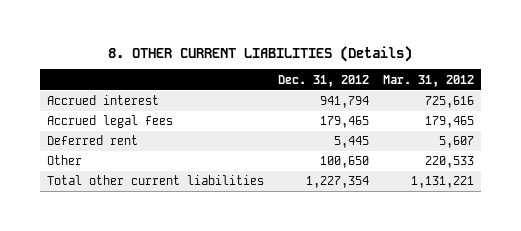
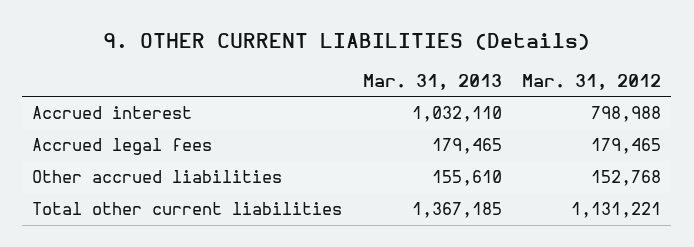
[108,45,413,62] 8. OTHER CURRENT LIABILITIES (Details) -> [102,32,590,50] 9. OTHER CURRENT LIABILITIES (Details)
[277,74,369,87] Dec. 31, 2012 -> none
none -> [362,73,502,90] Mar. 31, 2013
[424,96,474,109] 725,616 -> [591,106,662,123] 798,988
[46,135,138,146] Deferred rent -> none
[46,155,82,166] Other -> [32,170,283,184] Other accrued liabilities
[424,156,474,169] 220,533 -> [591,170,662,187] 152,768

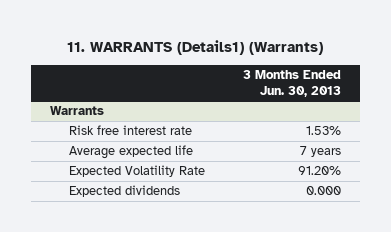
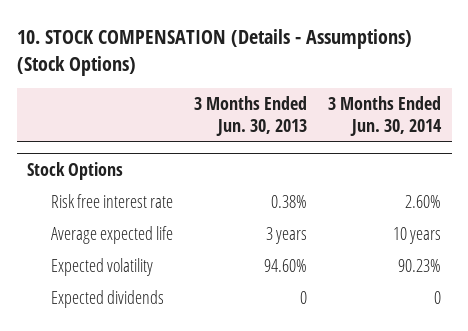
[67,39,324,55] 11. WARRANTS (Details1) (Warrants) -> [16,28,412,76] 10. STOCK COMPENSATION (Details - Assumptions) (Stock Options)
none -> [328,96,443,136] 3 Months Ended Jun. 30, 2014
[50,106,105,116] Warrants -> none
none -> [27,161,124,180] Stock Options
[305,126,341,136] 1.53% -> [271,195,308,209] 0.38%
[299,146,341,158] 7 years -> [266,227,308,245] 3 years
[68,165,205,178] Expected Volatility Rate -> [51,258,154,277] Expected volatility
[297,166,341,176] 91.20% -> [264,259,308,273] 94.60%
[305,186,341,196] 0.000 -> [300,291,308,305] 0

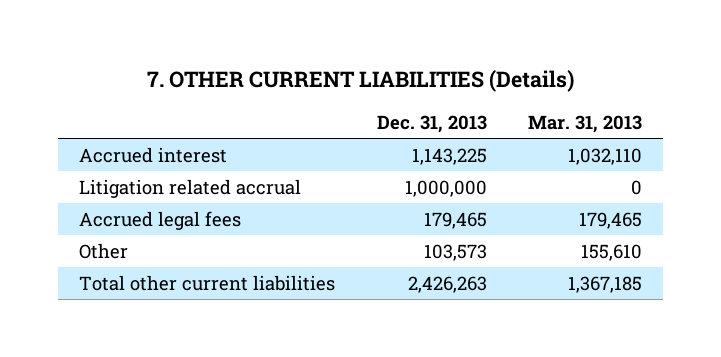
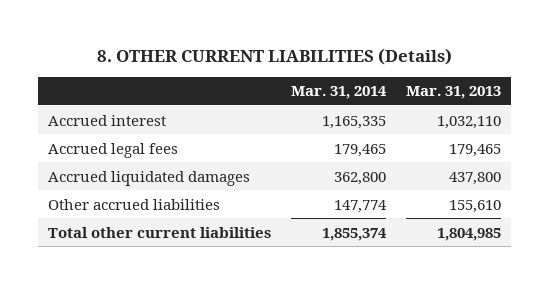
[146,70,574,93] 7. OTHER CURRENT LIABILITIES (Details) -> [96,47,452,65] 8. OTHER CURRENT LIABILITIES (Details)
[376,114,487,133] Dec. 31, 2013 -> none
none -> [291,86,388,100] Mar. 31, 2014
[78,178,301,198] Litigation related accrual -> none
none -> [48,170,251,186] Accrued liquidated damages
[78,242,128,259] Other -> [48,198,221,210] Other accrued liabilities
[568,275,643,293] 1,367,185 -> [436,227,501,241] 1,804,985

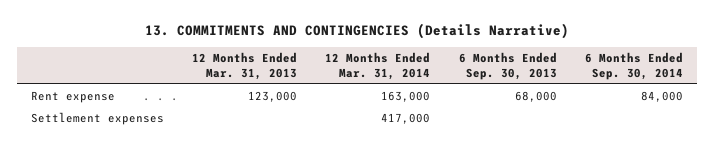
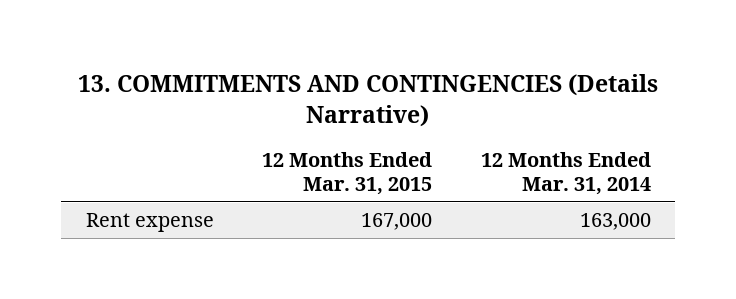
[192,51,298,80] 12 Months Ended Mar. 31, 2013 -> none
[458,51,557,80] 6 Months Ended Sep. 30, 2013 -> none
[584,51,683,80] 6 Months Ended Sep. 30, 2014 -> none
none -> [262,152,433,196] 12 Months Ended Mar. 31, 2015
[31,112,165,126] Settlement expenses -> none

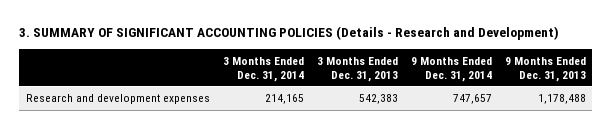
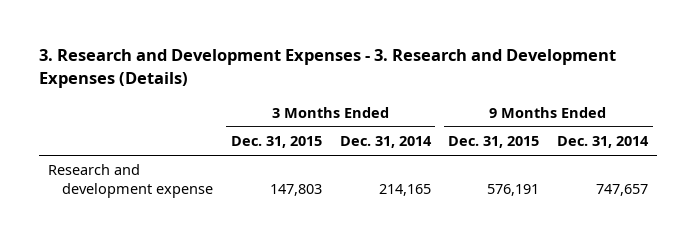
[19,26,560,41] 3. SUMMARY OF SIGNIFICANT ACCOUNTING POLICIES (Details - Research and Development) -> [38,49,616,88] 3. Research and Development Expenses - 3. Research and Development Expenses (Details)
[316,56,398,82] 3 Months Ended Dec. 31, 2013 -> none
[504,56,586,82] 9 Months Ended Dec. 31, 2013 -> none
none -> [230,136,322,149] Dec. 31, 2015
none -> [448,136,540,149] Dec. 31, 2015
[25,94,210,105] Research and development expenses -> [47,164,214,198] Research and development expense

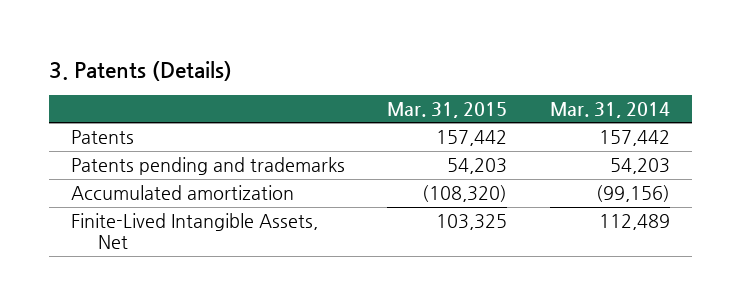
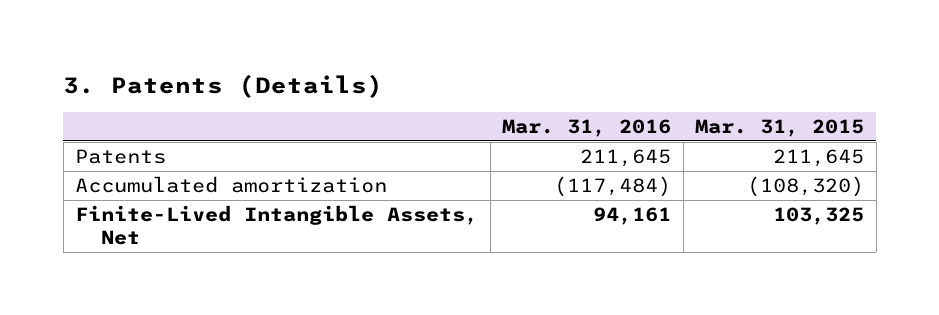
[550,101,671,118] Mar. 31, 2014 -> none
none -> [502,119,672,138] Mar. 31, 2016
[70,157,345,176] Patents pending and trademarks -> none
[436,130,508,147] 157,442 -> [773,149,865,168] 211,645

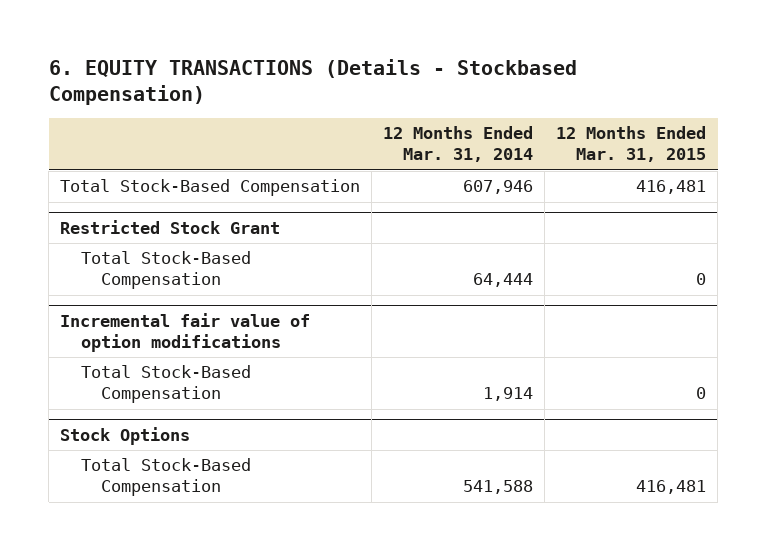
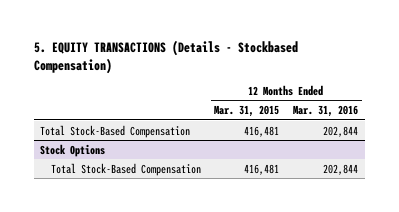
[48,58,577,106] 6. EQUITY TRANSACTIONS (Details - Stockbased Compensation) -> [33,39,298,74] 5. EQUITY TRANSACTIONS (Details - Stockbased Compensation)
[383,126,534,163] 12 Months Ended Mar. 31, 2014 -> none
none -> [293,105,359,118] Mar. 31, 2016
[60,219,281,234] Restricted Stock Grant -> none
[80,251,251,290] Total Stock-Based Compensation -> none
[60,312,311,353] Incremental fair value of option modifications -> none
[80,365,251,404] Total Stock-Based Compensation -> none

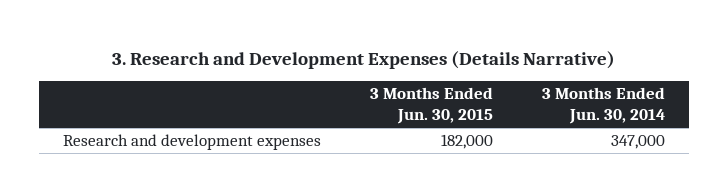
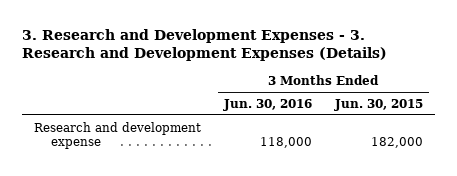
[112,50,616,69] 3. Research and Development Expenses (Details Narrative) -> [21,28,387,61] 3. Research and Development Expenses - 3. Research and Development Expenses (Details)
[541,87,665,125] 3 Months Ended Jun. 30, 2014 -> none
none -> [222,98,312,111] Jun. 30, 2016
[63,134,322,151] Research and development expenses -> [33,121,201,150] Research and development expense

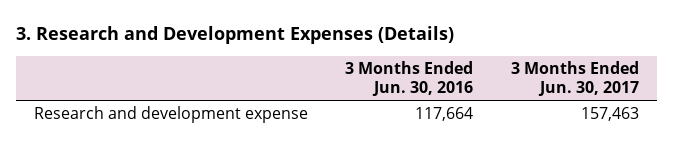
[21,28,387,61] 3. Research and Development Expenses - 3. Research and Development Expenses (Details) -> [15,26,454,45] 3. Research and Development Expenses (Details)
[334,98,424,111] Jun. 30, 2015 -> none
none -> [510,61,639,97] 3 Months Ended Jun. 30, 2017
[259,137,312,149] 118,000 -> [415,107,474,122] 117,664

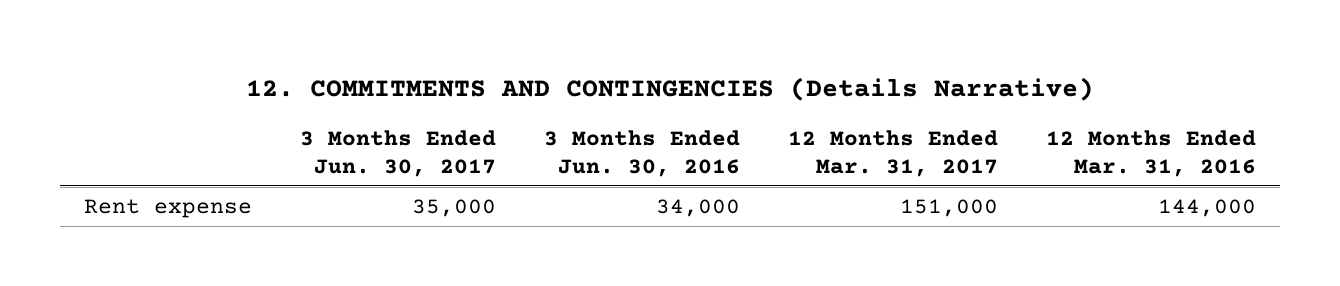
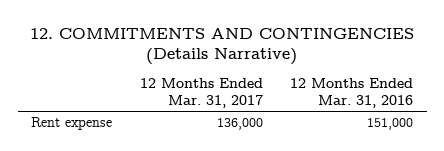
[300,130,497,178] 3 Months Ended Jun. 30, 2017 -> none
[544,130,741,178] 3 Months Ended Jun. 30, 2016 -> none
[900,199,999,218] 151,000 -> [216,118,263,131] 136,000
[1158,199,1257,218] 144,000 -> [366,118,413,131] 151,000

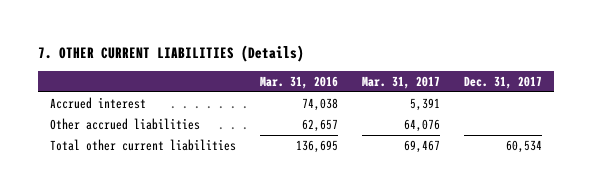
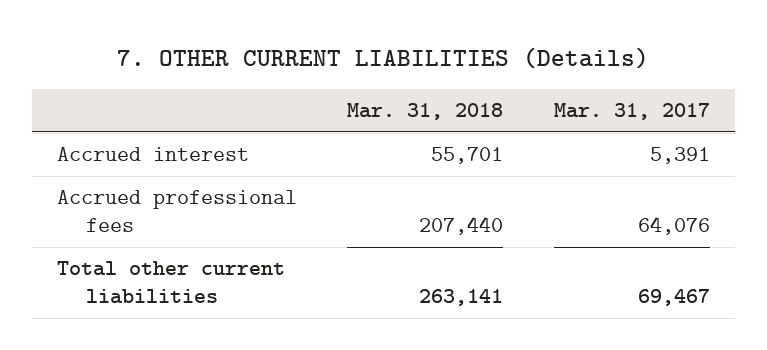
[259,75,338,89] Mar. 31, 2016 -> none
[463,75,542,89] Dec. 31, 2017 -> none
none -> [347,102,504,120] Mar. 31, 2018
[49,117,200,130] Other accrued liabilities -> [56,190,297,233] Accrued professional fees

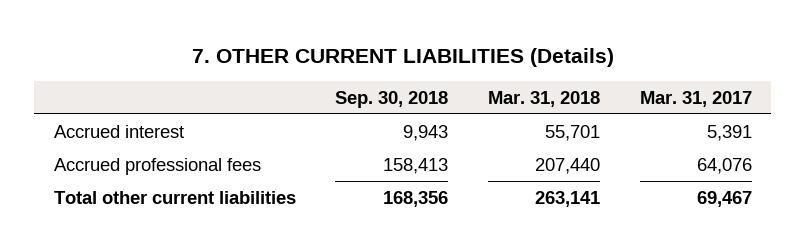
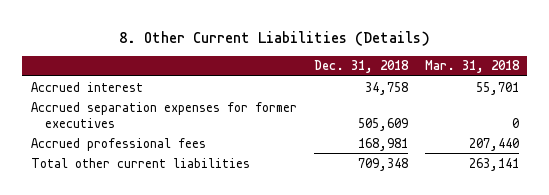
[191,47,614,67] 7. OTHER CURRENT LIABILITIES (Details) -> [118,30,430,46] 8. Other Current Liabilities (Details)
[335,90,449,108] Sep. 30, 2018 -> none
[639,90,752,107] Mar. 31, 2017 -> none
none -> [313,60,409,74] Dec. 31, 2018
none -> [30,101,297,128] Accrued separation expenses for former executives

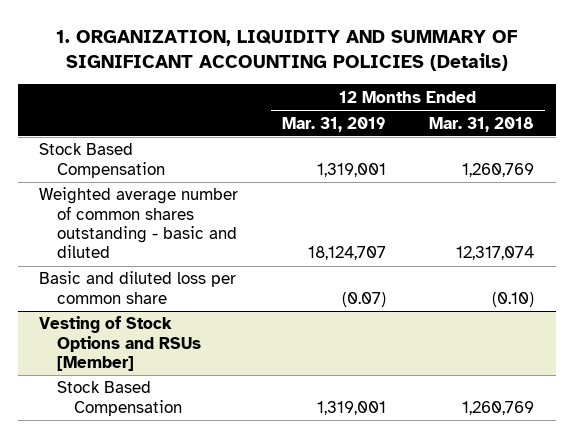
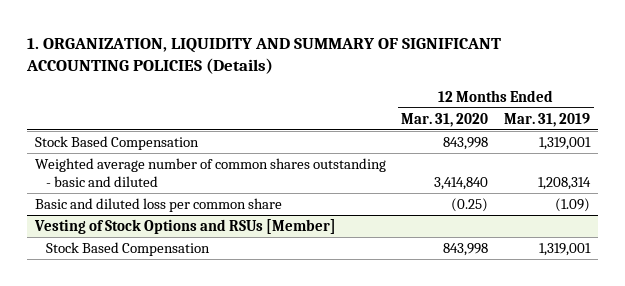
[428,116,534,132] Mar. 31, 2018 -> none
none -> [401,112,489,127] Mar. 31, 2020
[307,246,386,261] 18,124,707 -> [538,176,592,190] 1,208,314
[341,291,386,307] (0.07) -> [555,197,591,212] (1.09)

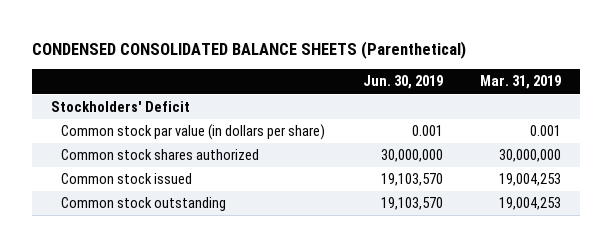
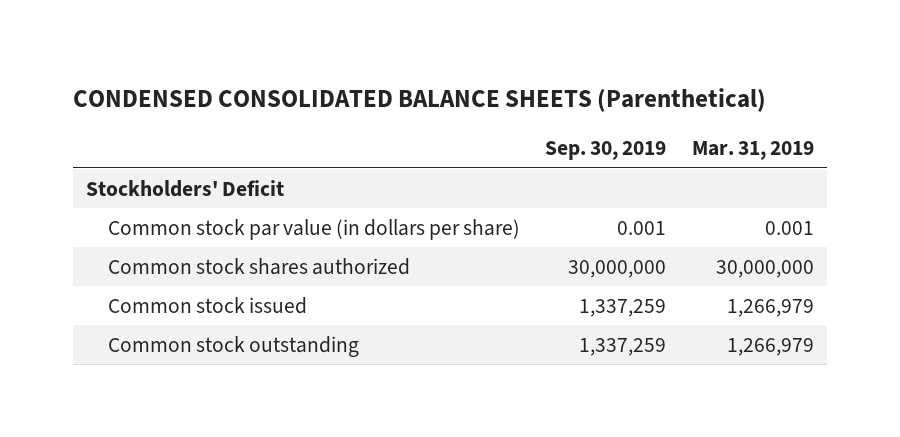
[362,75,443,90] Jun. 30, 2019 -> none
none -> [545,141,667,161] Sep. 30, 2019
[499,173,562,187] 19,004,253 -> [727,298,815,317] 1,266,979
[499,197,562,211] 19,004,253 -> [727,337,815,356] 1,266,979

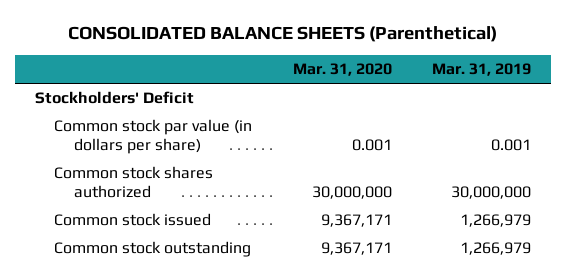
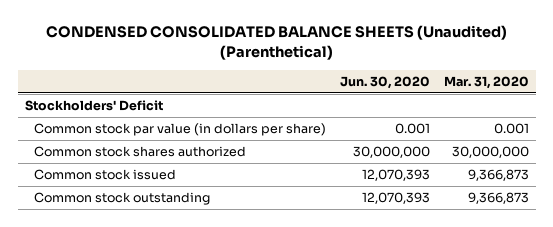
[68,26,498,43] CONSOLIDATED BALANCE SHEETS (Parenthetical) -> [45,25,507,61] CONDENSED CONSOLIDATED BALANCE SHEETS (Unaudited) (Parenthetical)
[432,63,532,77] Mar. 31, 2019 -> none
none -> [339,76,430,90] Jun. 30, 2020
[320,214,392,228] 9,367,171 -> [467,169,529,182] 9,366,873
[320,242,392,256] 9,367,171 -> [467,192,529,205] 9,366,873

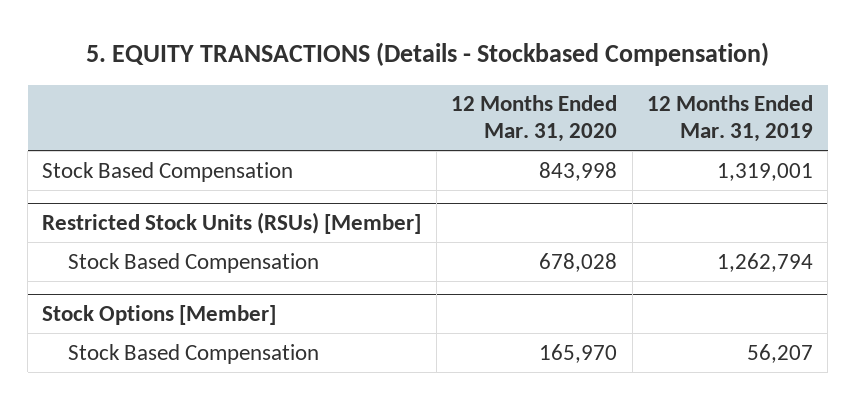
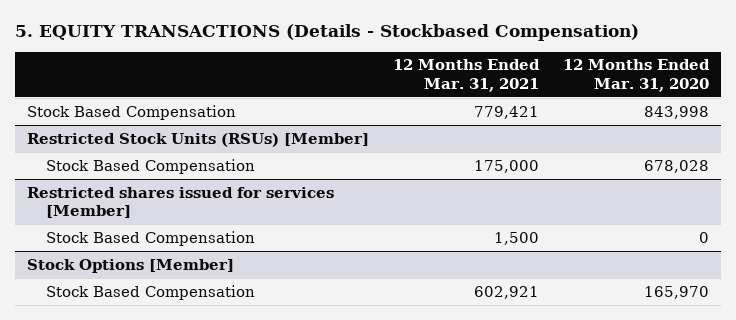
[647,95,814,143] 12 Months Ended Mar. 31, 2019 -> none
none -> [393,59,541,92] 12 Months Ended Mar. 31, 2021
none -> [27,186,335,218] Restricted shares issued for services [Member]
none -> [46,230,256,246] Stock Based Compensation

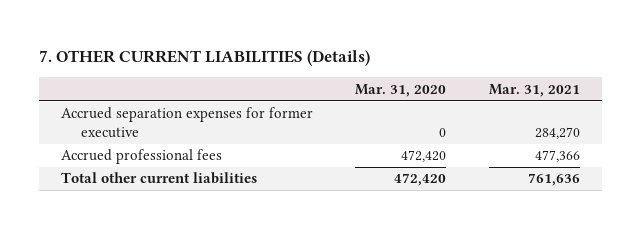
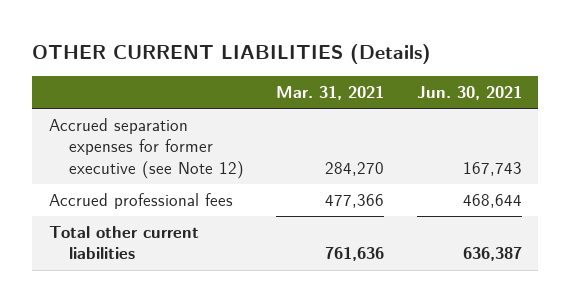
[39,50,371,67] 7. OTHER CURRENT LIABILITIES (Details) -> [32,43,432,64] OTHER CURRENT LIABILITIES (Details)
[355,83,447,97] Mar. 31, 2020 -> none
none -> [416,86,522,101] Jun. 30, 2021
[60,107,313,139] Accrued separation expenses for former executive -> [48,118,244,179] Accrued separation expenses for former executive (see Note 12)

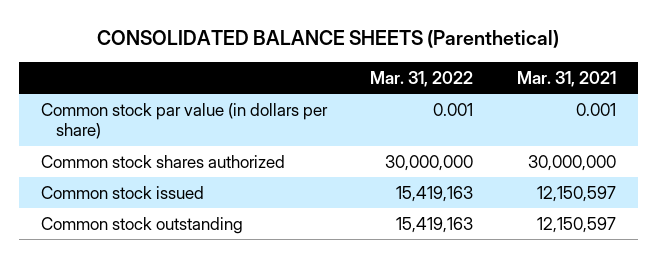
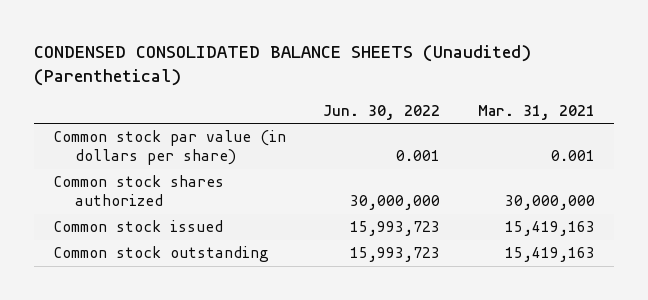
[97,30,560,49] CONSOLIDATED BALANCE SHEETS (Parenthetical) -> [33,44,531,86] CONDENSED CONSOLIDATED BALANCE SHEETS (Unaudited) (Parenthetical)
[370,70,474,87] Mar. 31, 2022 -> none
none -> [323,104,441,120] Jun. 30, 2022
[536,185,616,202] 12,150,597 -> [504,221,595,237] 15,419,163
[536,216,616,233] 12,150,597 -> [504,247,595,263] 15,419,163

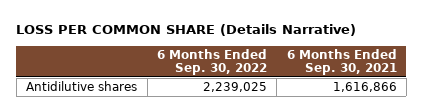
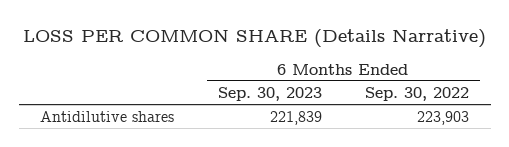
[286,48,397,76] 6 Months Ended Sep. 30, 2021 -> none
none -> [217,86,322,101] Sep. 30, 2023
[202,82,267,93] 2,239,025 -> [416,111,469,126] 223,903

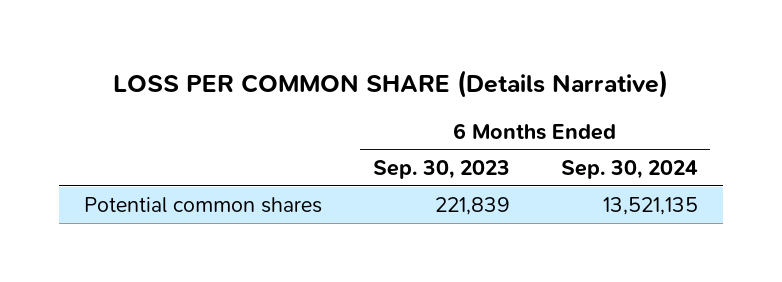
[364,86,469,101] Sep. 30, 2022 -> none
none -> [560,159,698,179] Sep. 30, 2024
[40,111,175,123] Antidilutive shares -> [83,197,322,214] Potential common shares

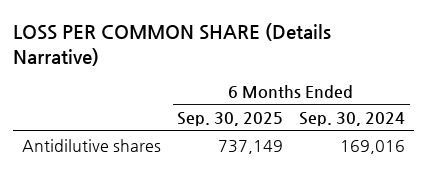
[372,159,510,179] Sep. 30, 2023 -> none
none -> [177,112,284,127] Sep. 30, 2025
[83,197,322,214] Potential common shares -> [21,138,161,152] Antidilutive shares
[602,197,698,216] 13,521,135 -> [340,139,406,154] 169,016

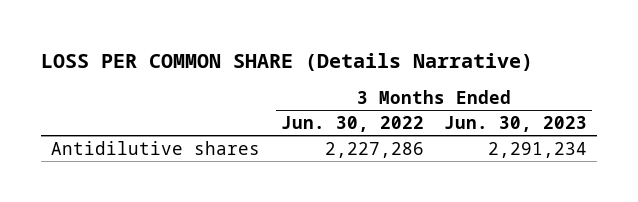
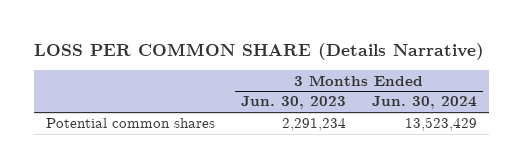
[280,116,424,133] Jun. 30, 2022 -> none
none -> [371,96,477,110] Jun. 30, 2024
[51,140,261,155] Antidilutive shares -> [46,118,216,129] Potential common shares

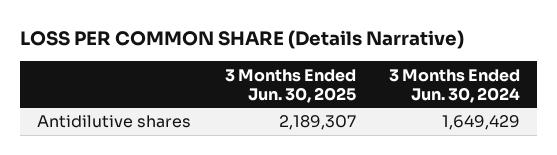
[240,96,346,110] Jun. 30, 2023 -> none
none -> [224,68,356,103] 3 Months Ended Jun. 30, 2025
[46,118,216,129] Potential common shares -> [36,115,191,129] Antidilutive shares
[404,117,477,132] 13,523,429 -> [442,115,521,131] 1,649,429

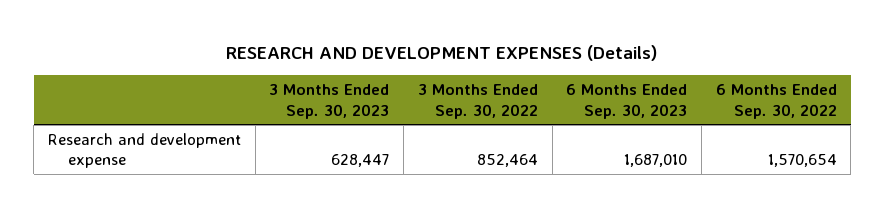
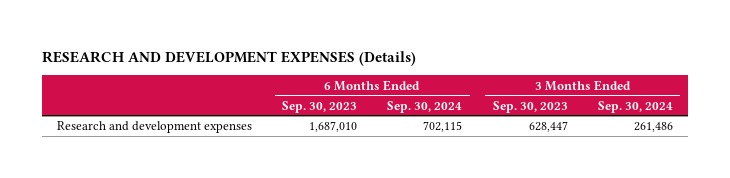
[417,84,538,119] 3 Months Ended Sep. 30, 2022 -> none
[715,84,837,119] 6 Months Ended Sep. 30, 2022 -> none
none -> [387,100,463,113] Sep. 30, 2024
none -> [597,100,673,113] Sep. 30, 2024
[48,132,242,169] Research and development expense -> [57,121,253,134] Research and development expenses

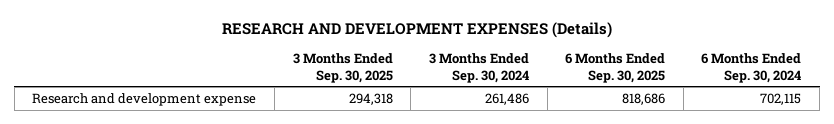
[282,100,358,113] Sep. 30, 2023 -> none
[492,100,568,113] Sep. 30, 2023 -> none
none -> [292,53,393,83] 3 Months Ended Sep. 30, 2025
none -> [565,53,666,83] 6 Months Ended Sep. 30, 2025
[57,121,253,134] Research and development expenses -> [32,92,257,106] Research and development expense

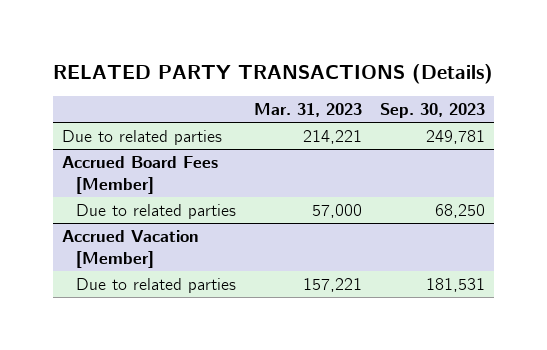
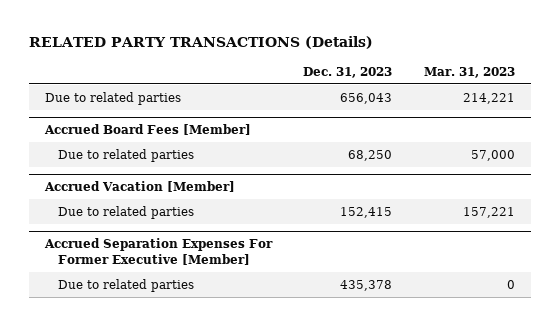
[379,102,485,118] Sep. 30, 2023 -> none
none -> [303,67,393,79] Dec. 31, 2023
none -> [43,238,273,265] Accrued Separation Expenses For Former Executive [Member]
none -> [57,278,194,292] Due to related parties

